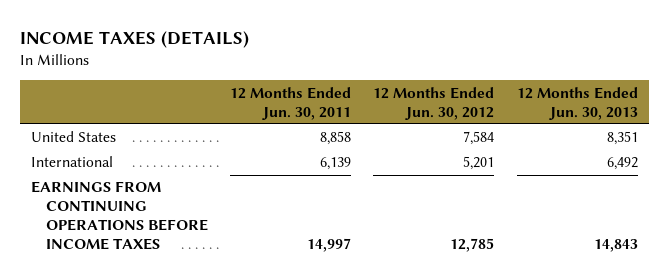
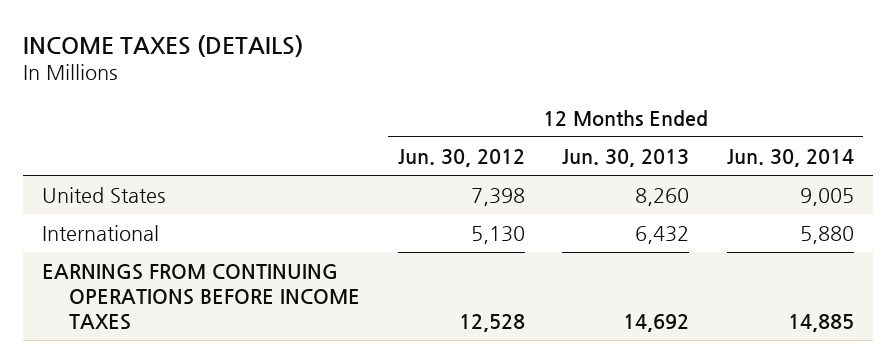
[230,86,352,120] 12 Months Ended Jun. 30, 2011 -> none
none -> [727,148,855,167] Jun. 30, 2014
[463,131,495,146] 7,584 -> [470,187,525,206] 7,398
[606,131,638,146] 8,351 -> [635,187,690,206] 8,260
[463,156,495,171] 5,201 -> [470,225,525,244] 5,130
[606,157,638,171] 6,492 -> [635,225,690,244] 6,432
[450,238,495,253] 12,785 -> [458,313,525,332] 12,528
[593,239,638,253] 14,843 -> [623,313,690,332] 14,692

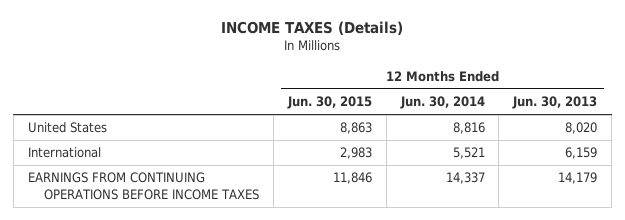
[22,34,303,57] INCOME TAXES (DETAILS) -> [221,21,404,36] INCOME TAXES (Details)
[397,148,525,167] Jun. 30, 2012 -> none
none -> [286,96,372,110] Jun. 30, 2015
[635,187,690,206] 8,260 -> [565,122,598,135] 8,020
[800,187,855,206] 9,005 -> [452,122,485,135] 8,816
[635,225,690,244] 6,432 -> [565,147,598,160] 6,159
[800,225,855,244] 5,880 -> [452,147,485,160] 5,521
[623,313,690,332] 14,692 -> [558,172,598,185] 14,179
[788,313,855,332] 14,885 -> [445,172,485,185] 14,337

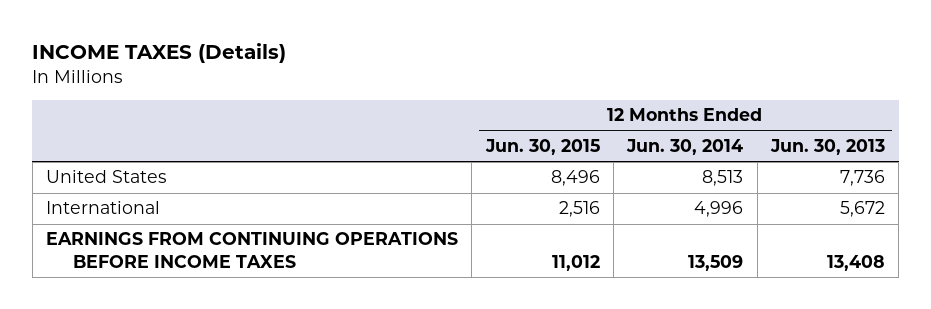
[339,122,372,135] 8,863 -> [550,170,600,187] 8,496
[452,122,485,135] 8,816 -> [702,170,744,187] 8,513
[565,122,598,135] 8,020 -> [840,170,886,187] 7,736
[339,147,372,160] 2,983 -> [558,201,600,218] 2,516
[452,147,485,160] 5,521 -> [694,201,744,218] 4,996
[565,147,598,160] 6,159 -> [840,201,886,218] 5,672
[332,172,372,185] 11,846 -> [551,254,600,271] 11,012
[445,172,485,185] 14,337 -> [688,254,744,271] 13,509
[558,172,598,185] 14,179 -> [827,254,886,271] 13,408

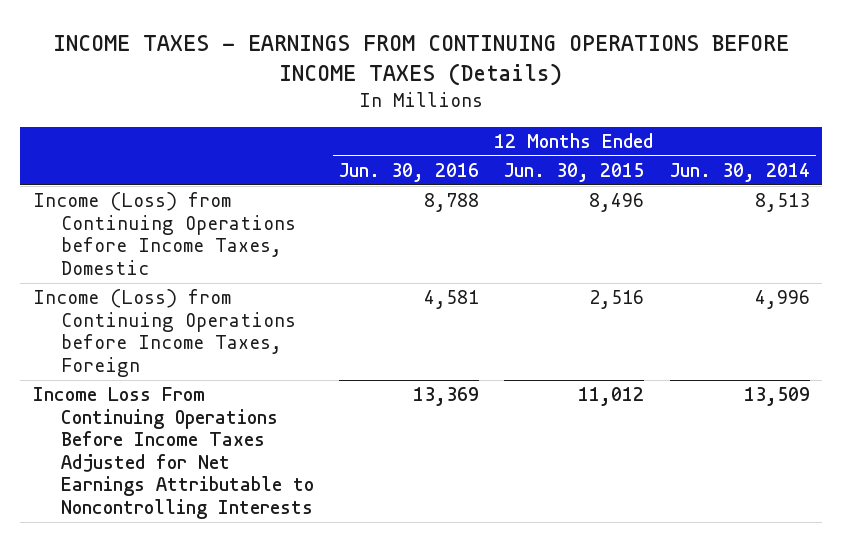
[32,43,287,64] INCOME TAXES (Details) -> [53,34,790,86] INCOME TAXES - EARNINGS FROM CONTINUING OPERATIONS BEFORE INCOME TAXES (Details)
[770,139,886,156] Jun. 30, 2013 -> none
none -> [338,162,479,182] Jun. 30, 2016
[45,170,167,184] United States -> [33,192,296,275] Income (Loss) from Continuing Operations before Income Taxes, Domestic
[45,201,160,215] International -> [33,289,296,377] Income (Loss) from Continuing Operations before Income Taxes, Foreign
[45,232,458,268] EARNINGS FROM CONTINUING OPERATIONS BEFORE INCOME TAXES -> [33,387,314,519] Income Loss From Continuing Operations Before Income Taxes Adjusted for Net Earnings Attributable to Noncontrolling Interests

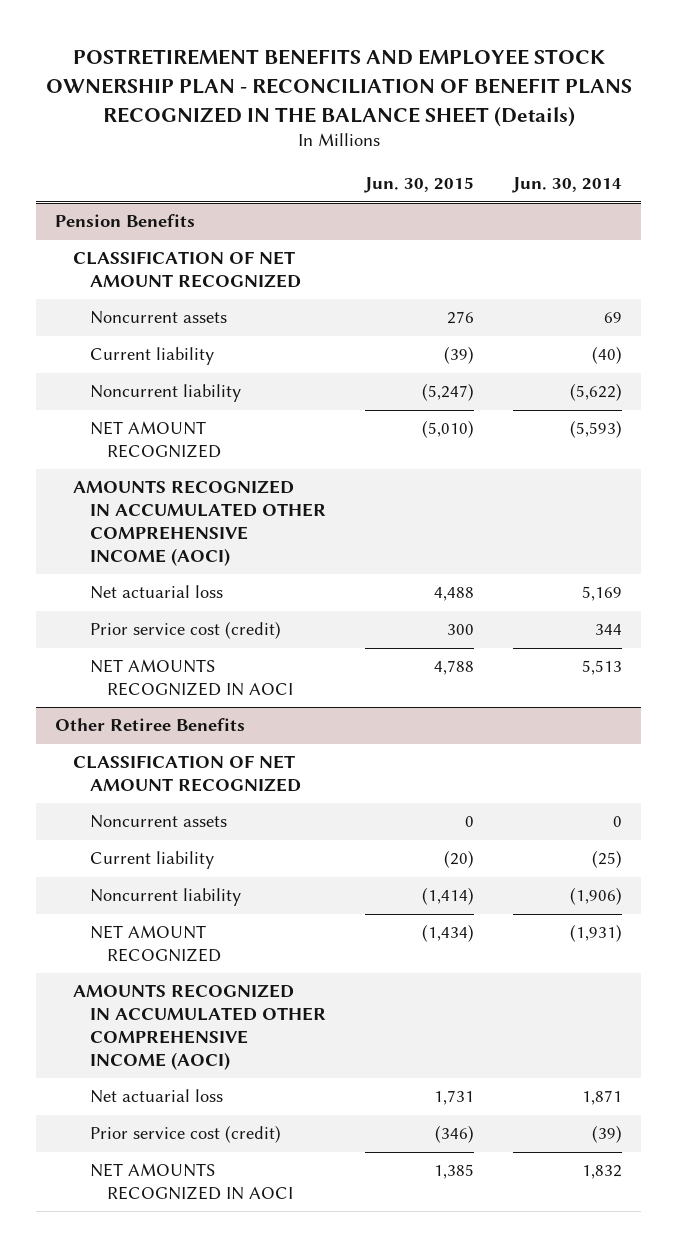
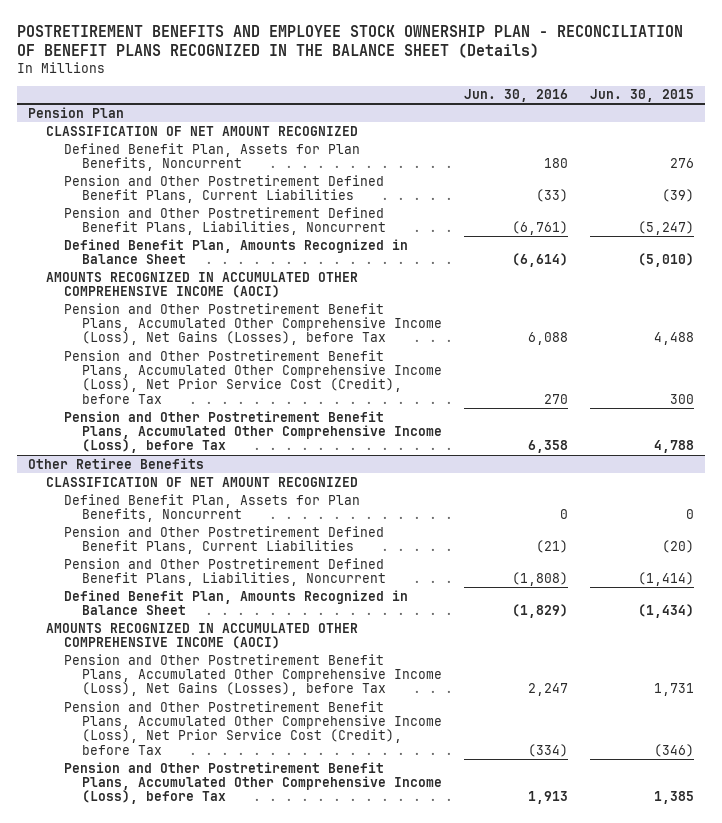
[511,177,622,194] Jun. 30, 2014 -> none
none -> [463,89,568,103] Jun. 30, 2016
[55,214,196,228] Pension Benefits -> [28,106,125,118] Pension Plan
[89,311,227,325] Noncurrent assets -> [63,142,360,171] Defined Benefit Plan, Assets for Plan Benefits, Noncurrent
[89,347,214,366] Current liability -> [63,174,384,203] Pension and Other Postretirement Defined Benefit Plans, Current Liabilities
[89,384,241,403] Noncurrent liability -> [63,206,386,235] Pension and Other Postretirement Defined Benefit Plans, Liabilities, Noncurrent
[89,421,222,459] NET AMOUNT RECOGNIZED -> [63,238,408,264] Defined Benefit Plan, Amounts Recognized in Balance Sheet
[89,585,223,600] Net actuarial loss -> [63,302,442,346] Pension and Other Postretirement Benefit Plans, Accumulated Other Comprehensive Income (Loss), Net Gains (Losses), before Tax
[89,621,281,640] Prior service cost (credit) -> [63,349,442,404] Pension and Other Postretirement Benefit Plans, Accumulated Other Comprehensive Income (Loss), Net Prior Service Cost (Credit), before Tax
[89,659,294,697] NET AMOUNTS RECOGNIZED IN AOCI -> [63,410,442,454] Pension and Other Postretirement Benefit Plans, Accumulated Other Comprehensive Income (Loss), before Tax
[89,815,227,829] Noncurrent assets -> [63,493,360,522] Defined Benefit Plan, Assets for Plan Benefits, Noncurrent
[89,851,214,870] Current liability -> [63,525,384,554] Pension and Other Postretirement Defined Benefit Plans, Current Liabilities
[89,888,241,907] Noncurrent liability -> [63,557,386,586] Pension and Other Postretirement Defined Benefit Plans, Liabilities, Noncurrent
[89,925,222,963] NET AMOUNT RECOGNIZED -> [63,589,408,615] Defined Benefit Plan, Amounts Recognized in Balance Sheet
[89,1089,223,1104] Net actuarial loss -> [63,653,442,697] Pension and Other Postretirement Benefit Plans, Accumulated Other Comprehensive Income (Loss), Net Gains (Losses), before Tax
[89,1125,281,1144] Prior service cost (credit) -> [63,700,442,755] Pension and Other Postretirement Benefit Plans, Accumulated Other Comprehensive Income (Loss), Net Prior Service Cost (Credit), before Tax
[89,1163,294,1201] NET AMOUNTS RECOGNIZED IN AOCI -> [63,761,442,805] Pension and Other Postretirement Benefit Plans, Accumulated Other Comprehensive Income (Loss), before Tax

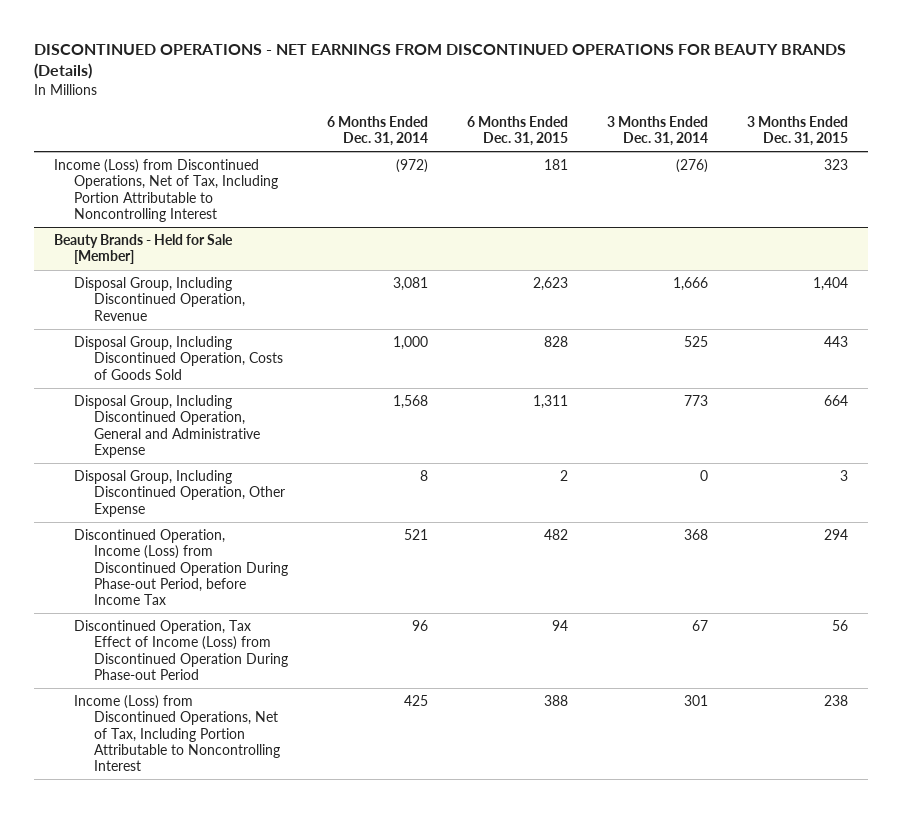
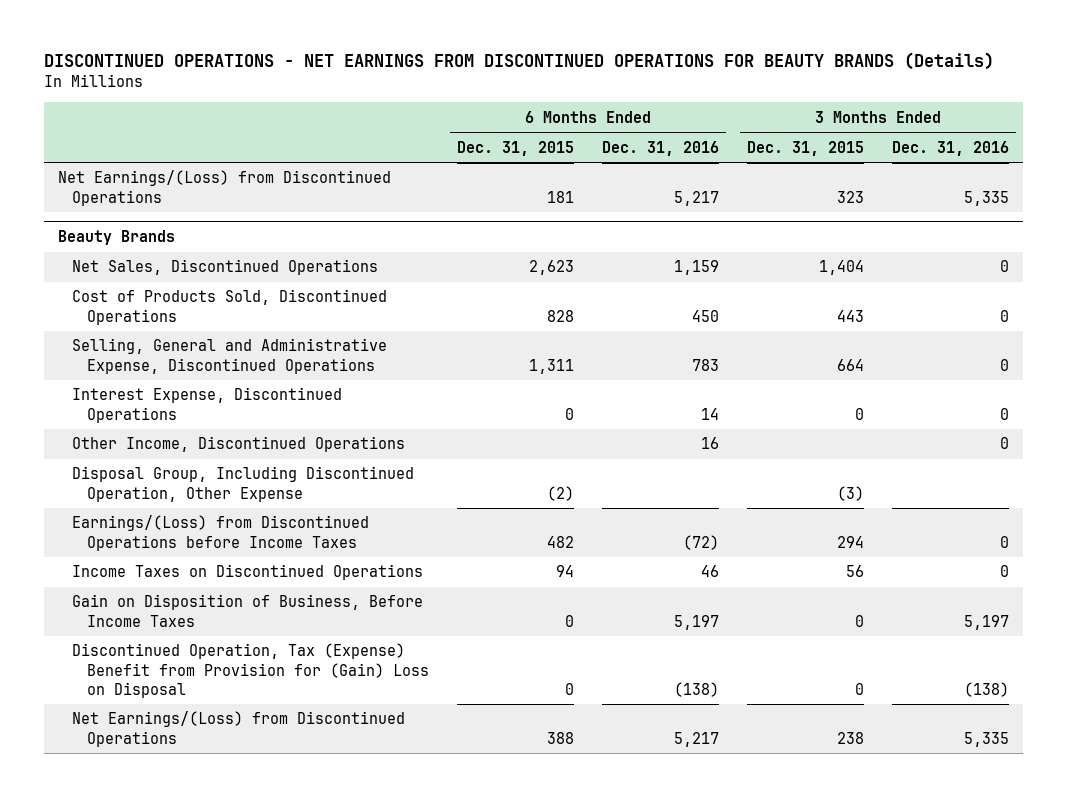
[327,115,429,146] 6 Months Ended Dec. 31, 2014 -> none
[607,115,709,146] 3 Months Ended Dec. 31, 2014 -> none
none -> [602,140,720,156] Dec. 31, 2016
none -> [892,140,1010,156] Dec. 31, 2016
[53,159,279,222] Income (Loss) from Discontinued Operations, Net of Tax, Including Portion Attributable to Noncontrolling Interest -> [57,170,391,206] Net Earnings/(Loss) from Discontinued Operations
[53,234,233,265] Beauty Brands - Held for Sale [Member] -> [57,229,175,245] Beauty Brands
[74,277,246,321] Disposal Group, Including Discontinued Operation, Revenue -> [72,259,379,276] Net Sales, Discontinued Operations
[74,336,284,380] Disposal Group, Including Discontinued Operation, Costs of Goods Sold -> [72,289,388,325] Cost of Products Sold, Discontinued Operations
[74,395,261,458] Disposal Group, Including Discontinued Operation, General and Administrative Expense -> [72,338,388,374] Selling, General and Administrative Expense, Discontinued Operations
none -> [72,387,343,423] Interest Expense, Discontinued Operations
none -> [72,436,406,453] Other Income, Discontinued Operations
[560,470,569,482] 2 -> [546,485,574,501] (2)
[840,470,849,482] 3 -> [837,485,865,501] (3)
[74,529,289,605] Discontinued Operation, Income (Loss) from Discontinued Operation During Phase-out Period, before Income Tax -> [72,515,370,551] Earnings/(Loss) from Discontinued Operations before Income Taxes
[74,620,289,680] Discontinued Operation, Tax Effect of Income (Loss) from Discontinued Operation During Phase-out Period -> [72,564,424,581] Income Taxes on Discontinued Operations
none -> [72,594,424,627] Gain on Disposition of Business, Before Income Taxes
none -> [72,643,429,698] Discontinued Operation, Tax (Expense) Benefit from Provision for (Gain) Loss on Disposal
[74,695,281,771] Income (Loss) from Discontinued Operations, Net of Tax, Including Portion Attributable to Noncontrolling Interest -> [72,711,406,747] Net Earnings/(Loss) from Discontinued Operations

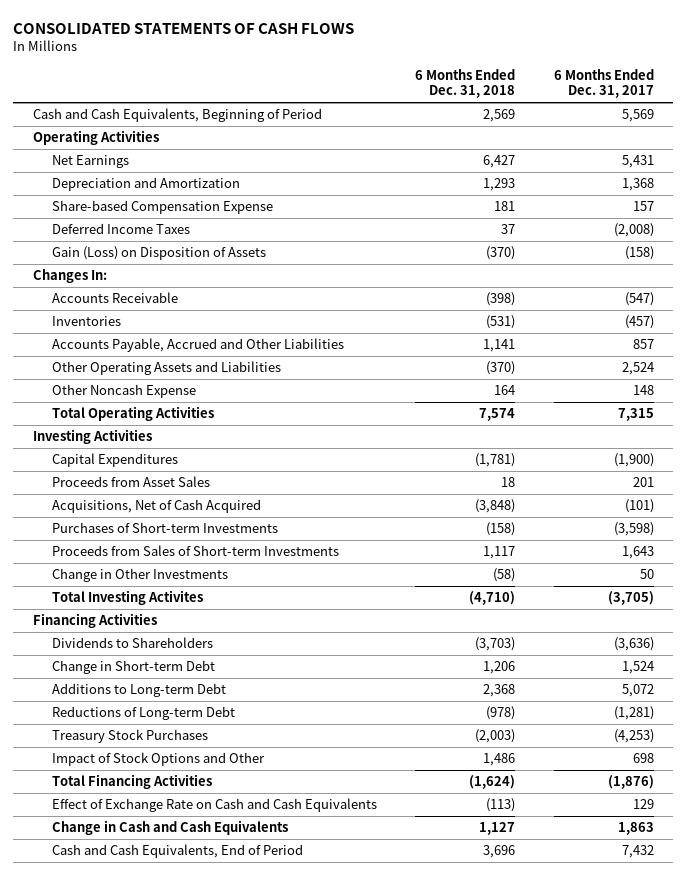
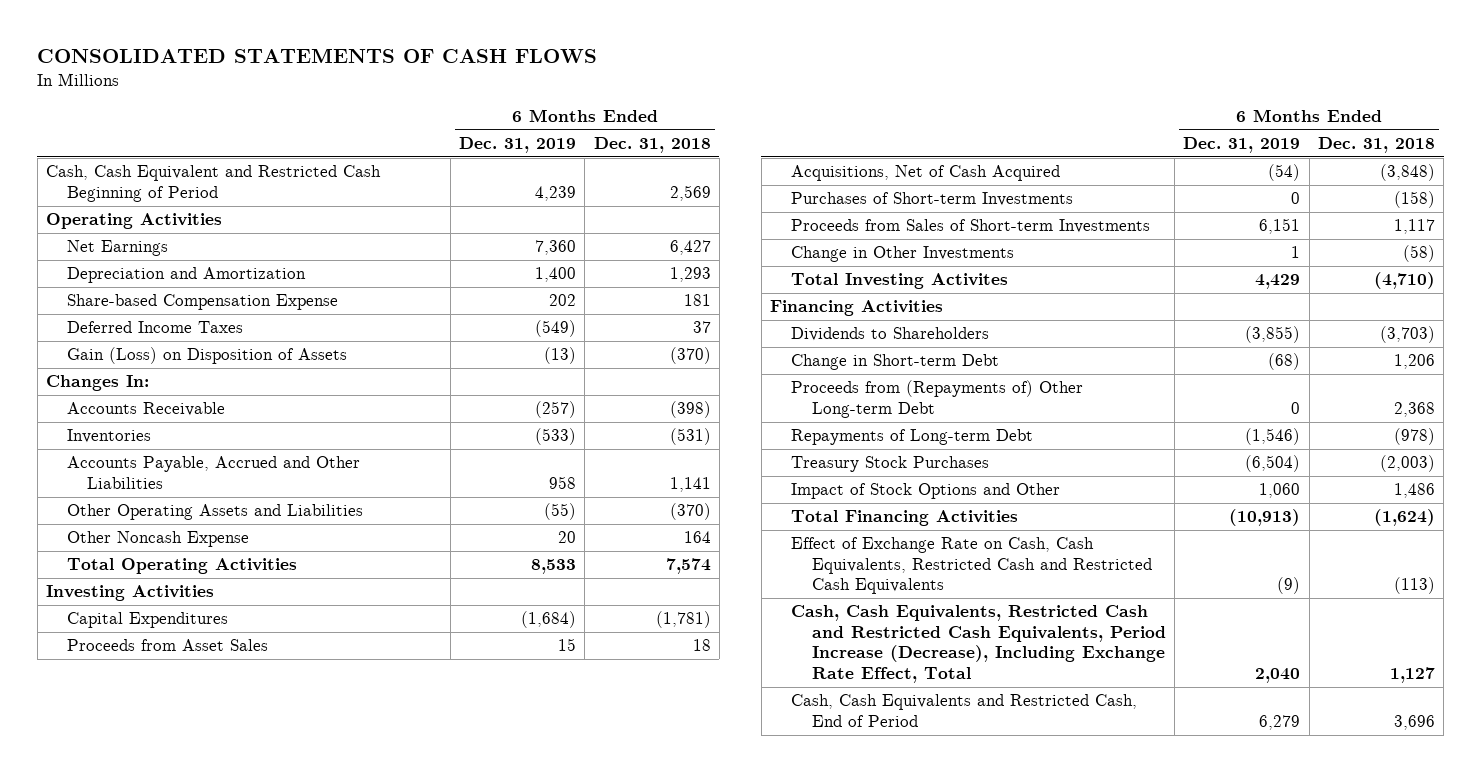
[553,69,654,99] 6 Months Ended Dec. 31, 2017 -> none
none -> [458,137,576,154] Dec. 31, 2019
[32,108,322,123] Cash and Cash Equivalents, Beginning of Period -> [45,165,381,202] Cash, Cash Equivalent and Restricted Cash Beginning of Period
[51,683,226,698] Additions to Long-term Debt -> [790,380,1083,418] Proceeds from (Repayments of) Other Long-term Debt
[51,706,235,721] Reductions of Long-term Debt -> [790,429,1033,446] Repayments of Long-term Debt
[51,798,377,813] Effect of Exchange Rate on Cash and Cash Equivalents -> [790,537,1152,595] Effect of Exchange Rate on Cash, Cash Equivalents, Restricted Cash and Restricted Cash Equivalents
[51,820,288,836] Change in Cash and Cash Equivalents -> [790,605,1166,684] Cash, Cash Equivalents, Restricted Cash and Restricted Cash Equivalents, Period Increase (Decrease), Including Exchange Rate Effect, Total
[51,844,303,859] Cash and Cash Equivalents, End of Period -> [790,694,1137,727] Cash, Cash Equivalents and Restricted Cash, End of Period

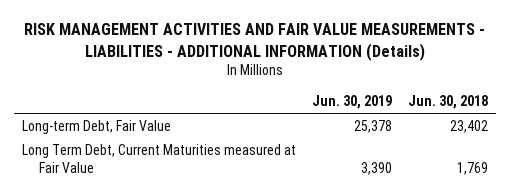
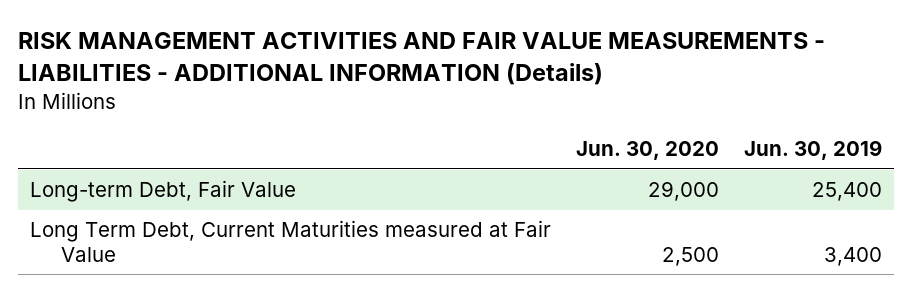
[407,95,488,110] Jun. 30, 2018 -> none
none -> [576,141,720,161] Jun. 30, 2020
[353,119,392,133] 25,378 -> [811,182,882,202] 25,400
[360,161,392,175] 3,390 -> [823,246,882,266] 3,400

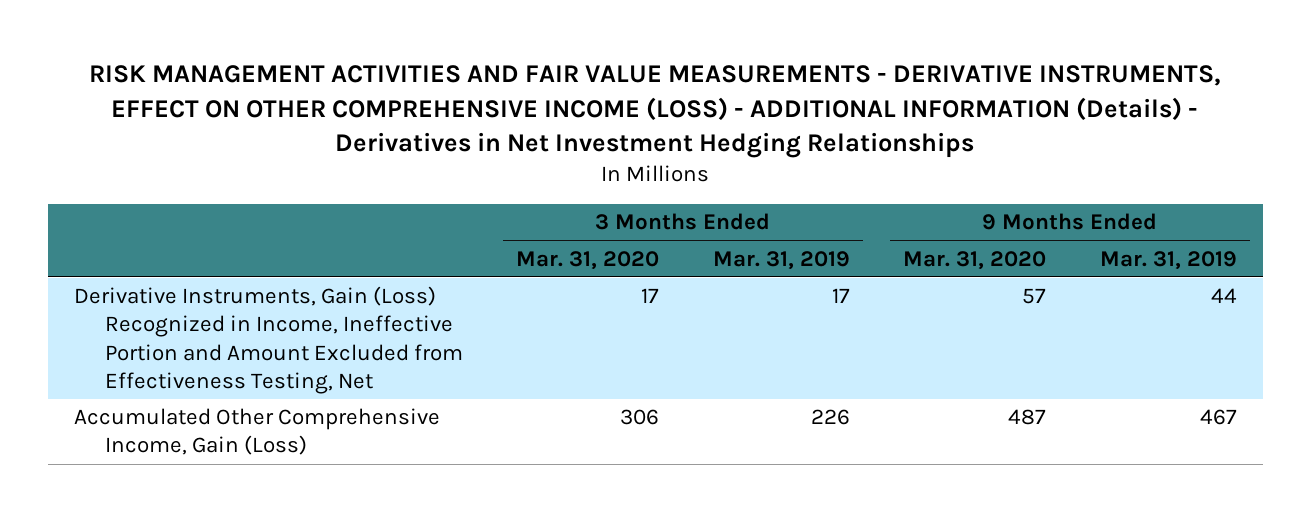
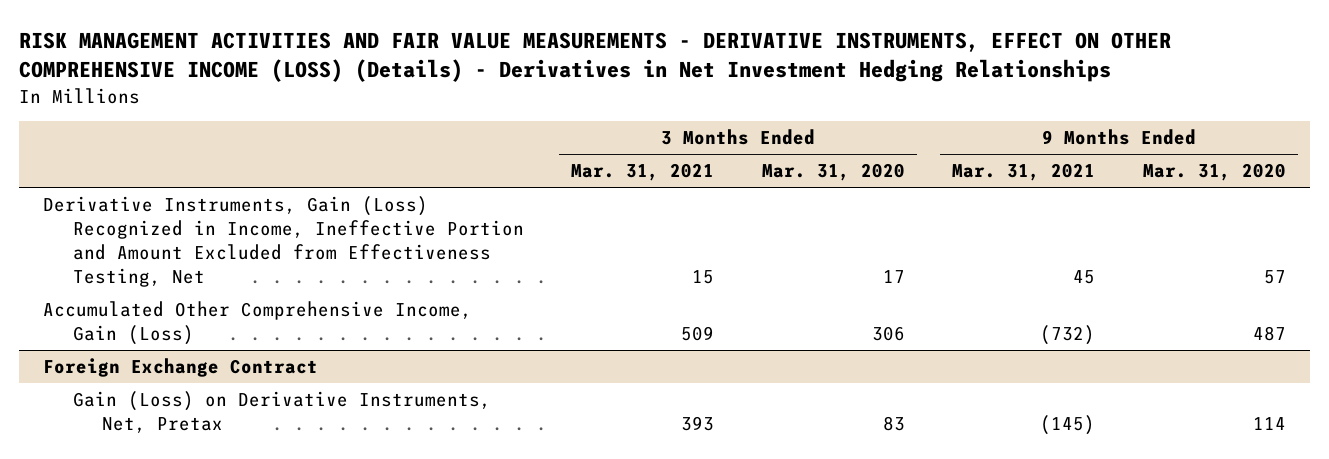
[89,65,1221,159] RISK MANAGEMENT ACTIVITIES AND FAIR VALUE MEASUREMENTS - DERIVATIVE INSTRUMENTS, EFFECT ON OTHER COMPREHENSIVE INCOME (LOSS) - ADDITIONAL INFORMATION (Details) - Derivatives in Net Investment Hedging Relationships -> [19,32,1172,83] RISK MANAGEMENT ACTIVITIES AND FAIR VALUE MEASUREMENTS - DERIVATIVE INSTRUMENTS, EFFECT ON OTHER COMPREHENSIVE INCOME (LOSS) (Details) - Derivatives in Net Investment Hedging Relationships
[712,250,850,270] Mar. 31, 2019 -> none
[1099,250,1237,270] Mar. 31, 2019 -> none
none -> [571,163,715,182] Mar. 31, 2021
none -> [952,163,1096,182] Mar. 31, 2021
none -> [43,358,319,378] Foreign Exchange Contract
none -> [72,391,491,434] Gain (Loss) on Derivative Instruments, Net, Pretax

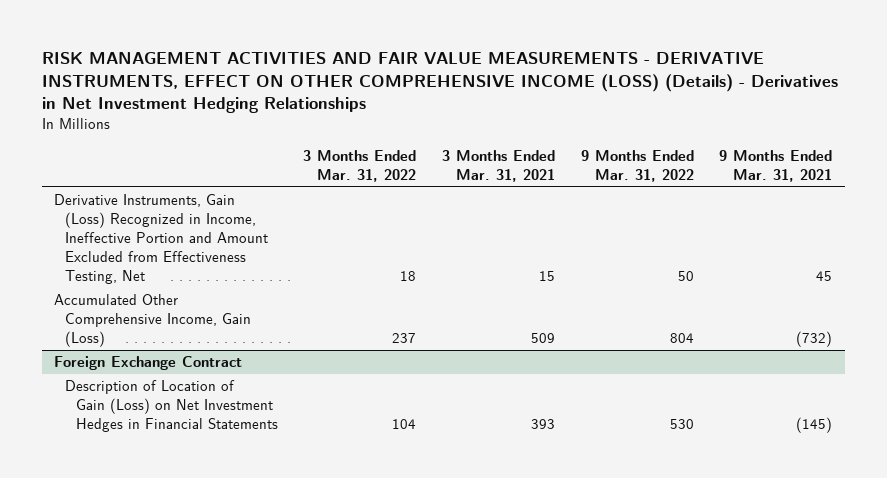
[761,163,905,182] Mar. 31, 2020 -> none
[1142,163,1286,182] Mar. 31, 2020 -> none
none -> [303,149,417,182] 3 Months Ended Mar. 31, 2022
none -> [580,149,694,182] 9 Months Ended Mar. 31, 2022
[72,391,491,434] Gain (Loss) on Derivative Instruments, Net, Pretax -> [65,380,278,432] Description of Location of Gain (Loss) on Net Investment Hedges in Financial Statements

